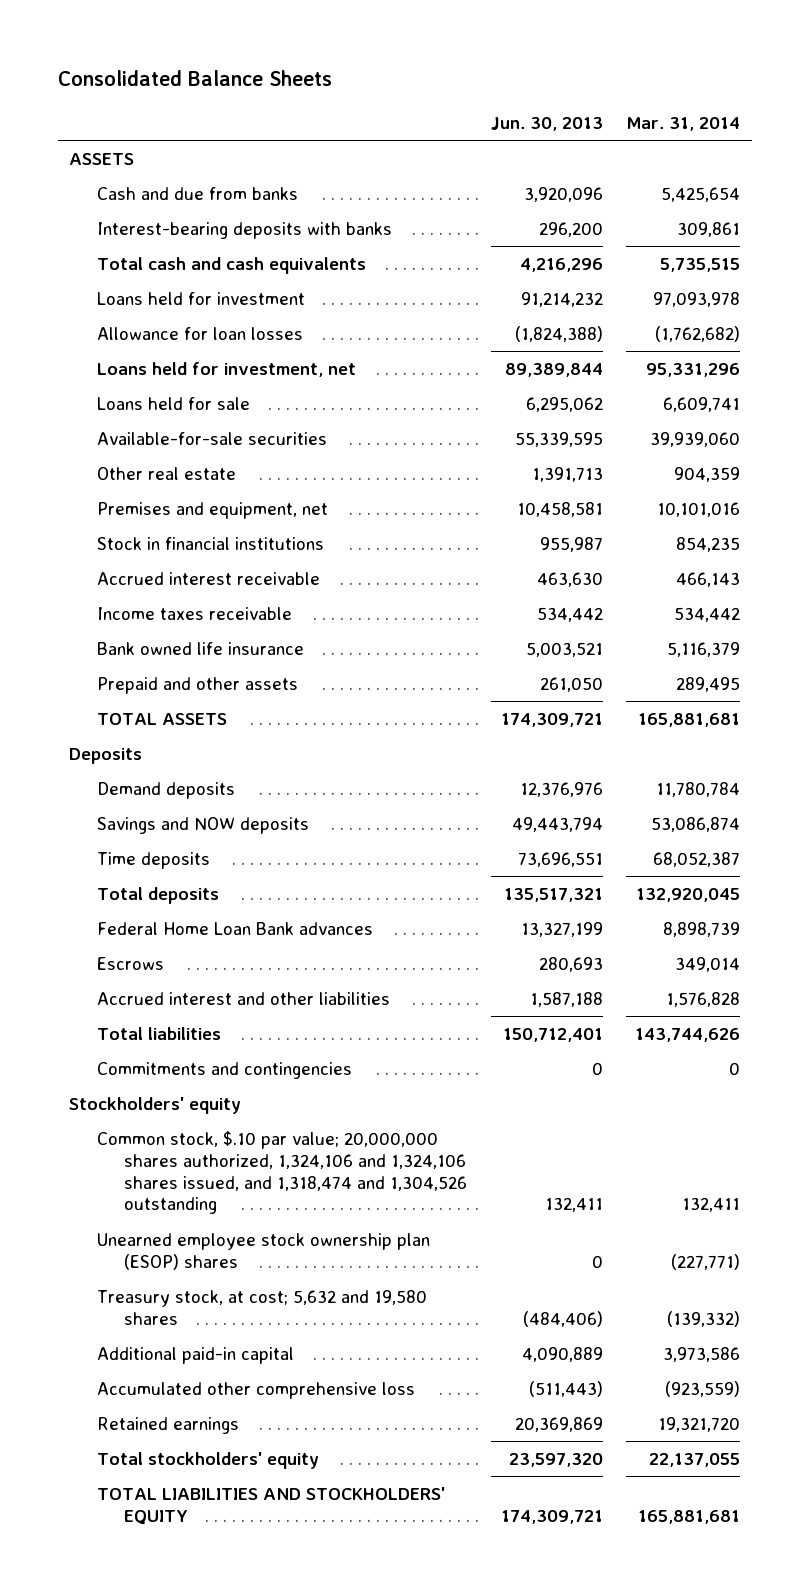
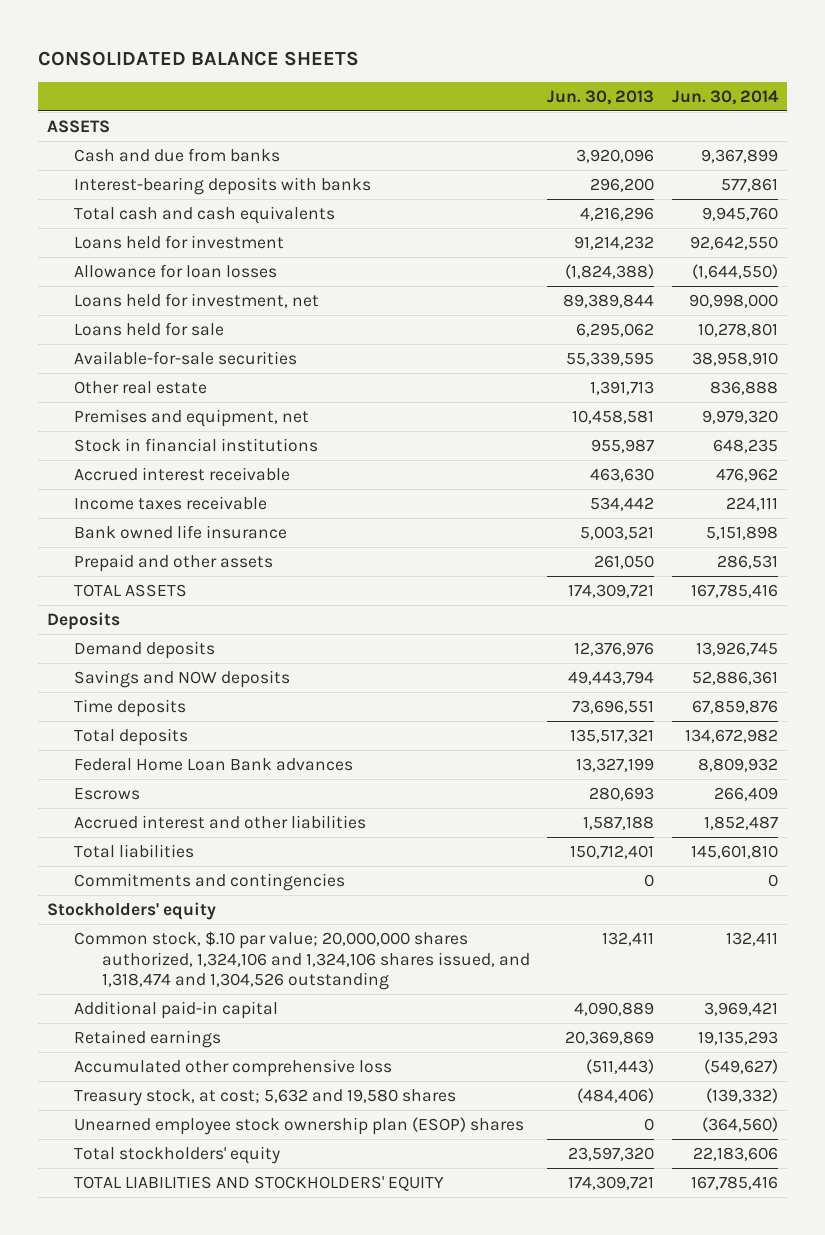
[57,70,332,87] Consolidated Balance Sheets -> [38,51,360,67] CONSOLIDATED BALANCE SHEETS
[626,116,741,131] Mar. 31, 2014 -> none
none -> [672,90,780,106] Jun. 30, 2014
[96,1381,415,1399] Accumulated other comprehensive loss -> [74,1058,393,1077] Accumulated other comprehensive loss
[96,1289,427,1325] Treasury stock, at cost; 5,632 and 19,580 shares -> [74,1088,457,1106] Treasury stock, at cost; 5,632 and 19,580 shares
[96,1232,430,1270] Unearned employee stock ownership plan (ESOP) shares -> [74,1116,525,1135] Unearned employee stock ownership plan (ESOP) shares

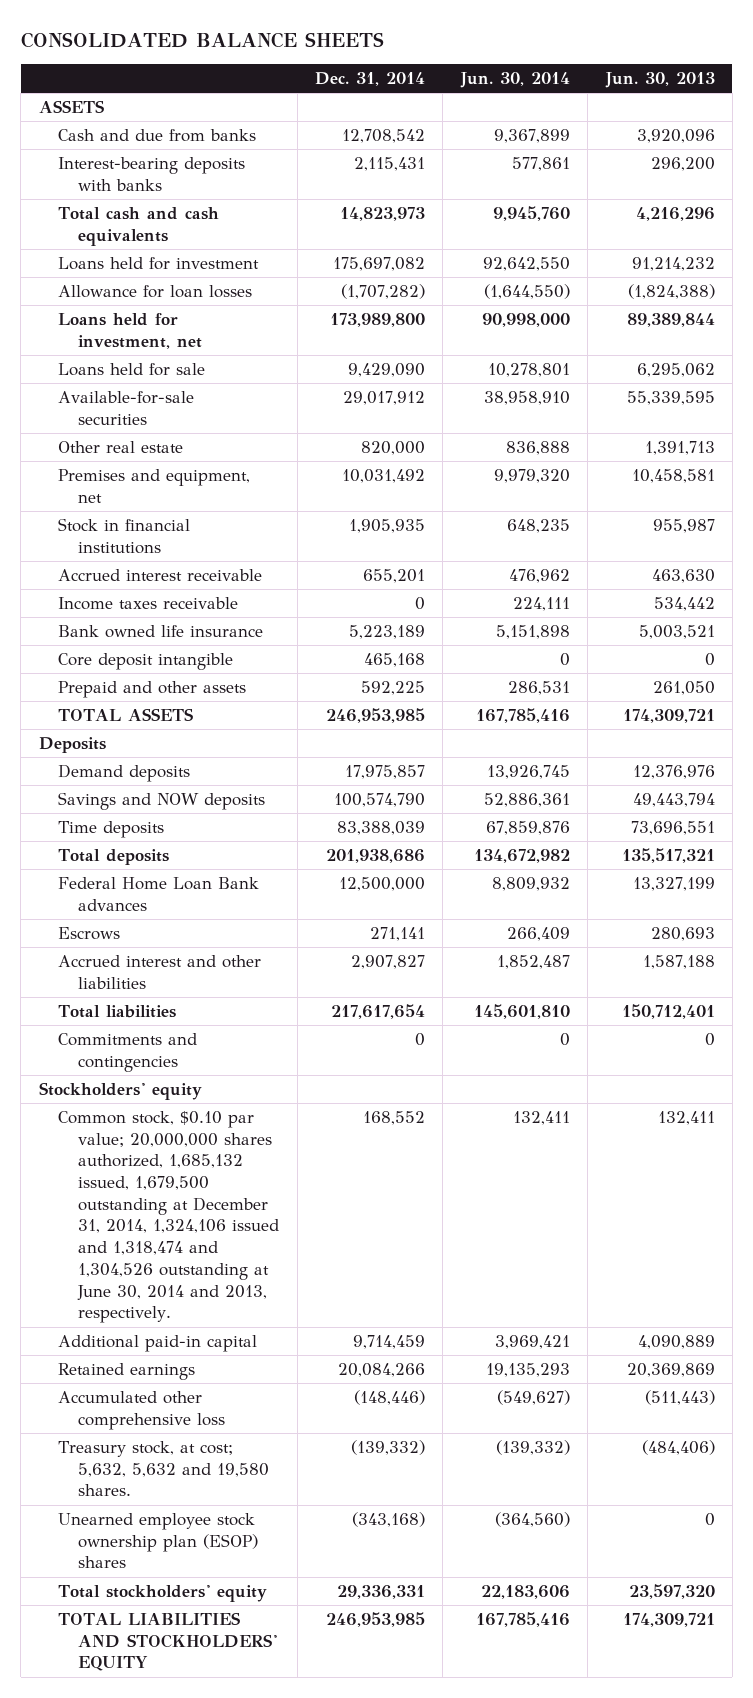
none -> [314,72,425,87] Dec. 31, 2014
none -> [58,653,234,671] Core deposit intangible
[74,930,530,991] Common stock, $.10 par value; 20,000,000 shares authorized, 1,324,106 and 1,324,106 shares issued, and 1,318,474 and 1,304,526 outstanding -> [58,1111,280,1324] Common stock, $0.10 par value; 20,000,000 shares authorized, 1,685,132 issued, 1,679,500 outstanding at December 31, 2014, 1,324,106 issued and 1,318,474 and 1,304,526 outstanding at June 30, 2014 and 2013, respectively.
[74,1088,457,1106] Treasury stock, at cost; 5,632 and 19,580 shares -> [58,1441,270,1497] Treasury stock, at cost; 5,632, 5,632 and 19,580 shares.

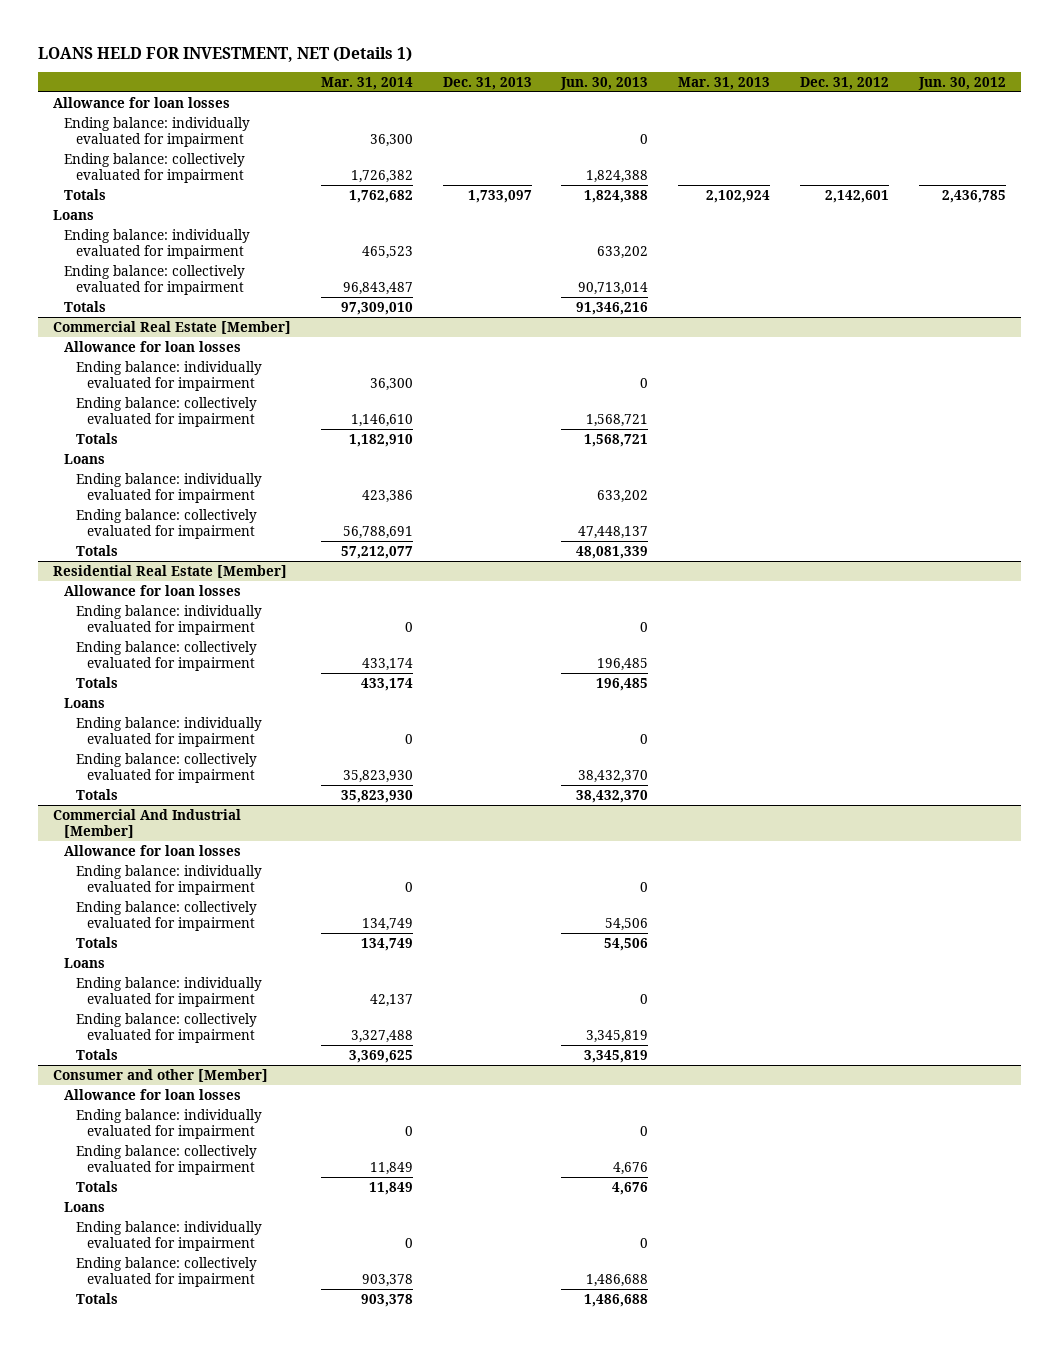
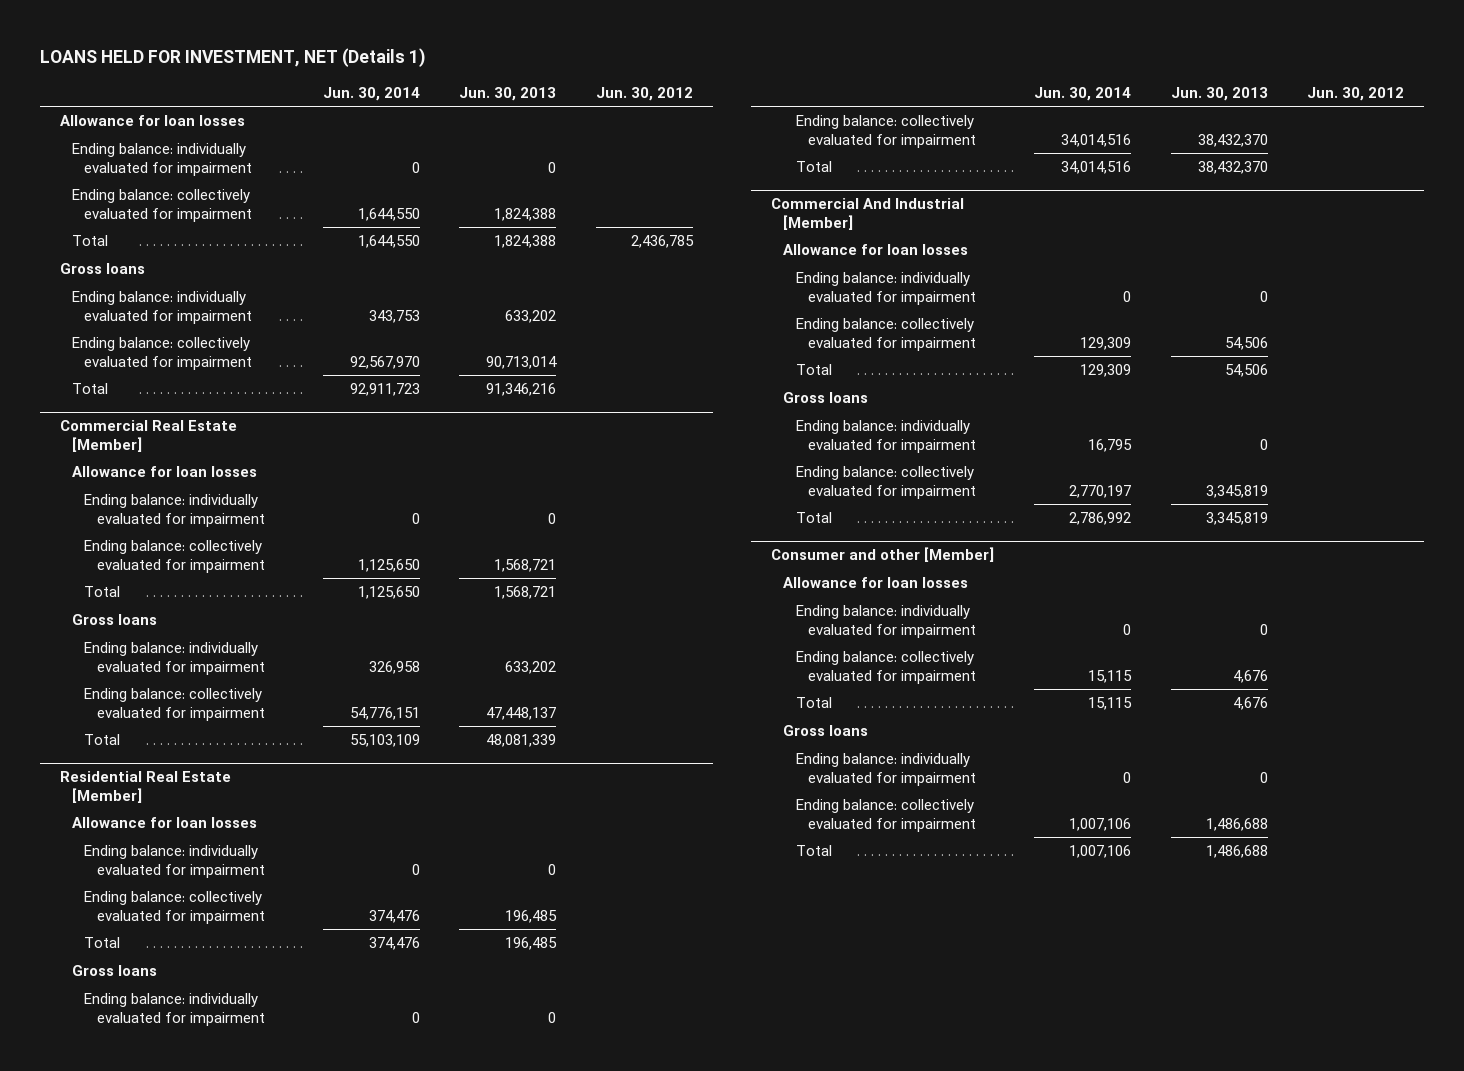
[320,76,413,90] Mar. 31, 2014 -> none
[442,76,532,90] Dec. 31, 2013 -> none
[678,76,771,90] Mar. 31, 2013 -> none
[800,76,890,90] Dec. 31, 2012 -> none
none -> [322,86,420,101] Jun. 30, 2014
[64,188,107,200] Totals -> [72,235,109,247] Total
[52,209,94,220] Loans -> [59,263,145,275] Gross loans
[64,300,107,312] Totals -> [72,383,109,395] Total
[75,432,118,444] Totals -> [84,586,121,598] Total
[64,453,106,464] Loans -> [72,614,158,626] Gross loans
[75,544,118,556] Totals -> [84,734,121,746] Total
[75,676,118,688] Totals -> [84,937,121,949] Total
[64,697,106,708] Loans -> [72,965,158,977] Gross loans
[75,788,118,800] Totals -> [795,161,832,173] Total
[75,936,118,948] Totals -> [795,364,832,376] Total
[64,957,106,968] Loans -> [783,392,869,404] Gross loans
[75,1048,118,1060] Totals -> [795,512,832,524] Total
[75,1180,118,1192] Totals -> [795,697,832,709] Total
[64,1201,106,1212] Loans -> [783,725,869,737] Gross loans
[75,1292,118,1304] Totals -> [795,845,832,857] Total

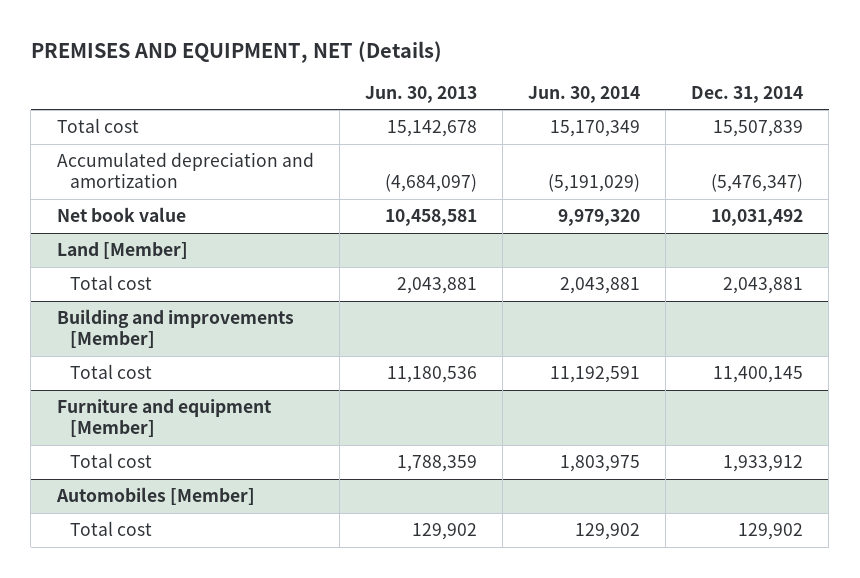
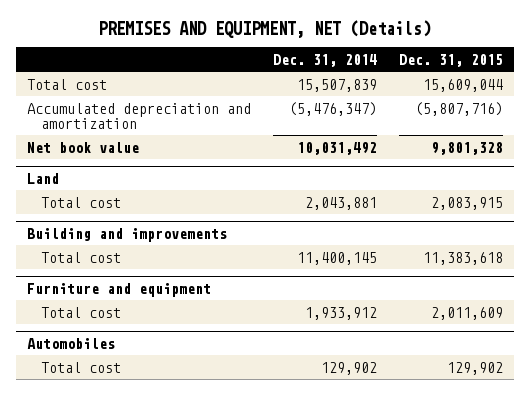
[364,85,477,103] Jun. 30, 2013 -> none
[528,85,641,103] Jun. 30, 2014 -> none
none -> [398,53,503,67] Dec. 31, 2015
[56,242,188,260] Land [Member] -> [27,173,60,185] Land
[56,309,294,349] Building and improvements [Member] -> [27,228,228,243] Building and improvements
[56,399,272,438] Furniture and equipment [Member] -> [27,283,212,298] Furniture and equipment
[55,487,255,506] Automobiles [Member] -> [27,338,116,350] Automobiles

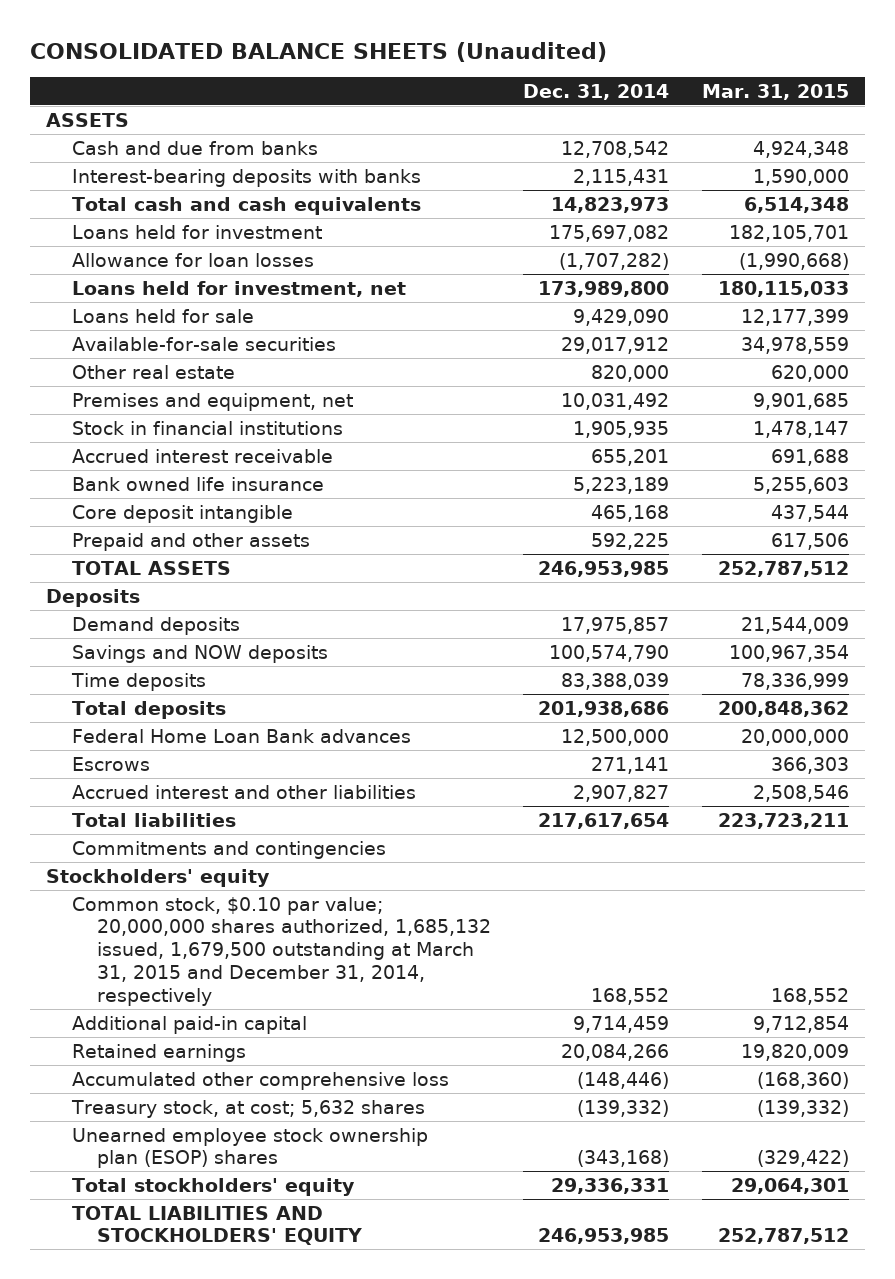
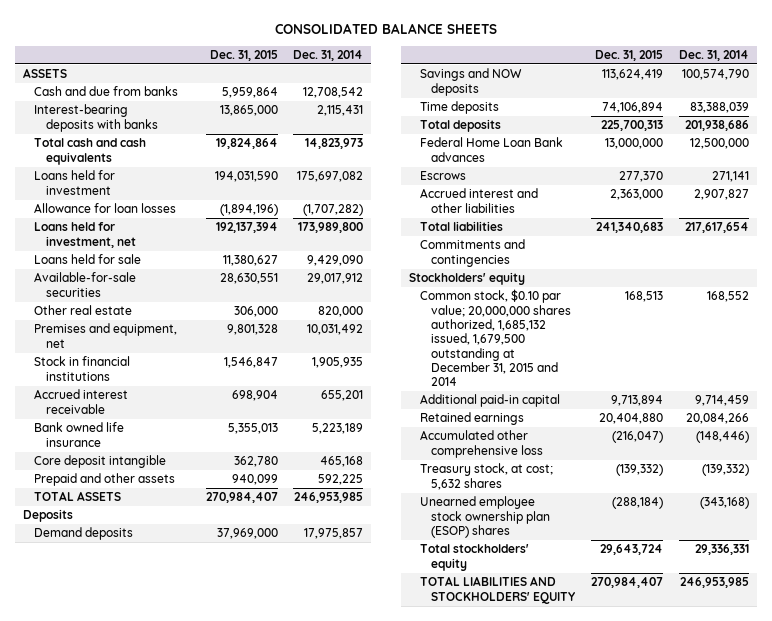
[30,41,608,62] CONSOLIDATED BALANCE SHEETS (Unaudited) -> [274,22,497,34] CONSOLIDATED BALANCE SHEETS
[701,83,849,100] Mar. 31, 2015 -> none
none -> [209,49,278,61] Dec. 31, 2015
[71,896,491,1007] Common stock, $0.10 par value; 20,000,000 shares authorized, 1,685,132 issued, 1,679,500 outstanding at March 31, 2015 and December 31, 2014, respectively -> [419,289,572,387] Common stock, $0.10 par value; 20,000,000 shares authorized, 1,685,132 issued, 1,679,500 outstanding at December 31, 2015 and 2014

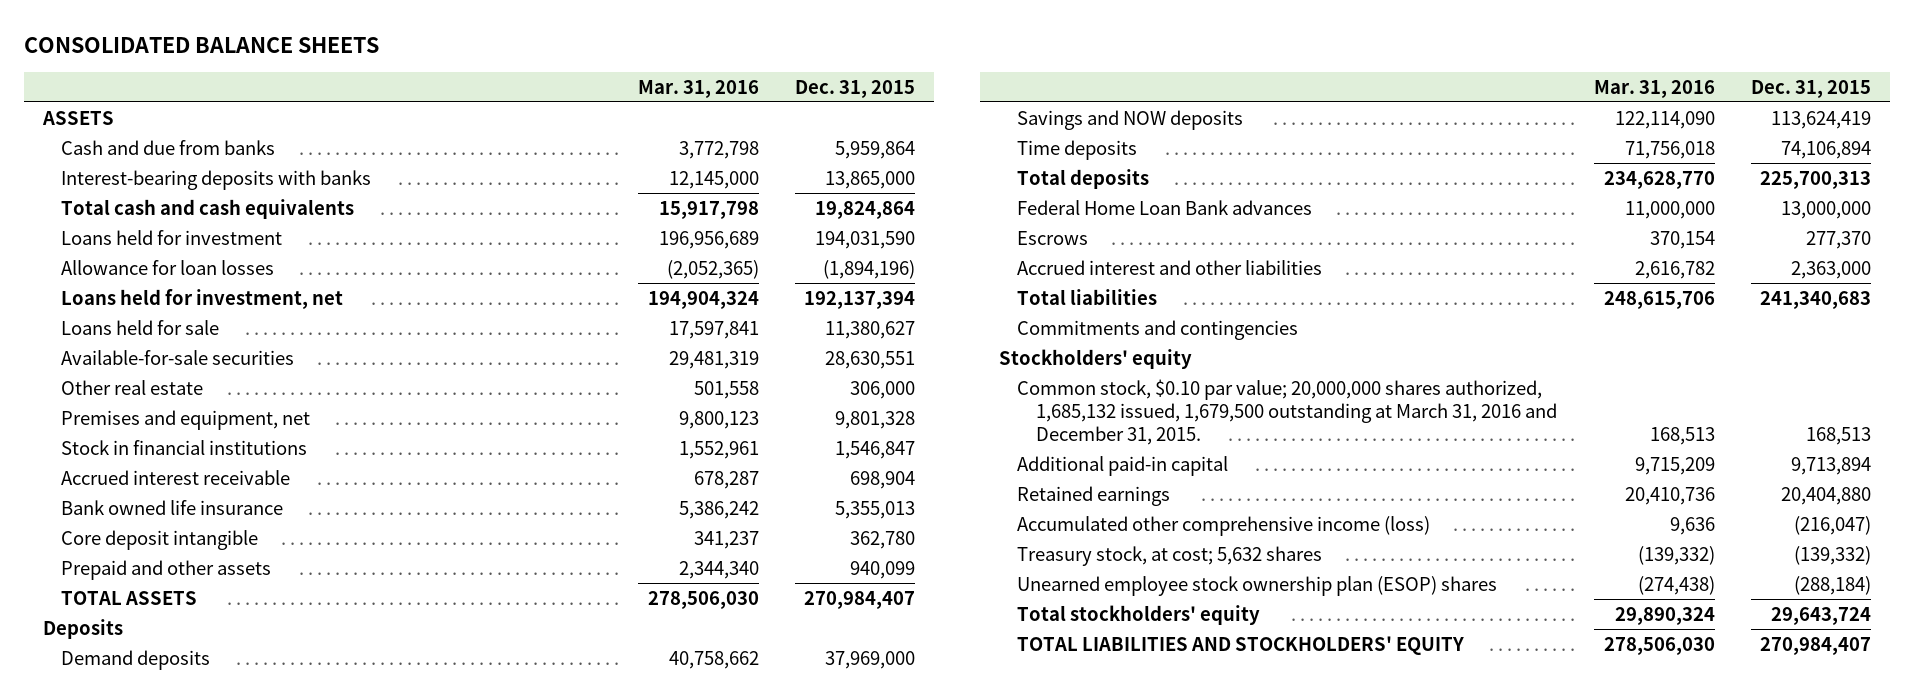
[293,49,364,61] Dec. 31, 2014 -> none
none -> [637,79,759,98] Mar. 31, 2016
[419,289,572,387] Common stock, $0.10 par value; 20,000,000 shares authorized, 1,685,132 issued, 1,679,500 outstanding at December 31, 2015 and 2014 -> [1017,378,1557,445] Common stock, $0.10 par value; 20,000,000 shares authorized, 1,685,132 issued, 1,679,500 outstanding at March 31, 2016 and December 31, 2015.
[419,430,544,458] Accumulated other comprehensive loss -> [1017,515,1431,536] Accumulated other comprehensive income (loss)

